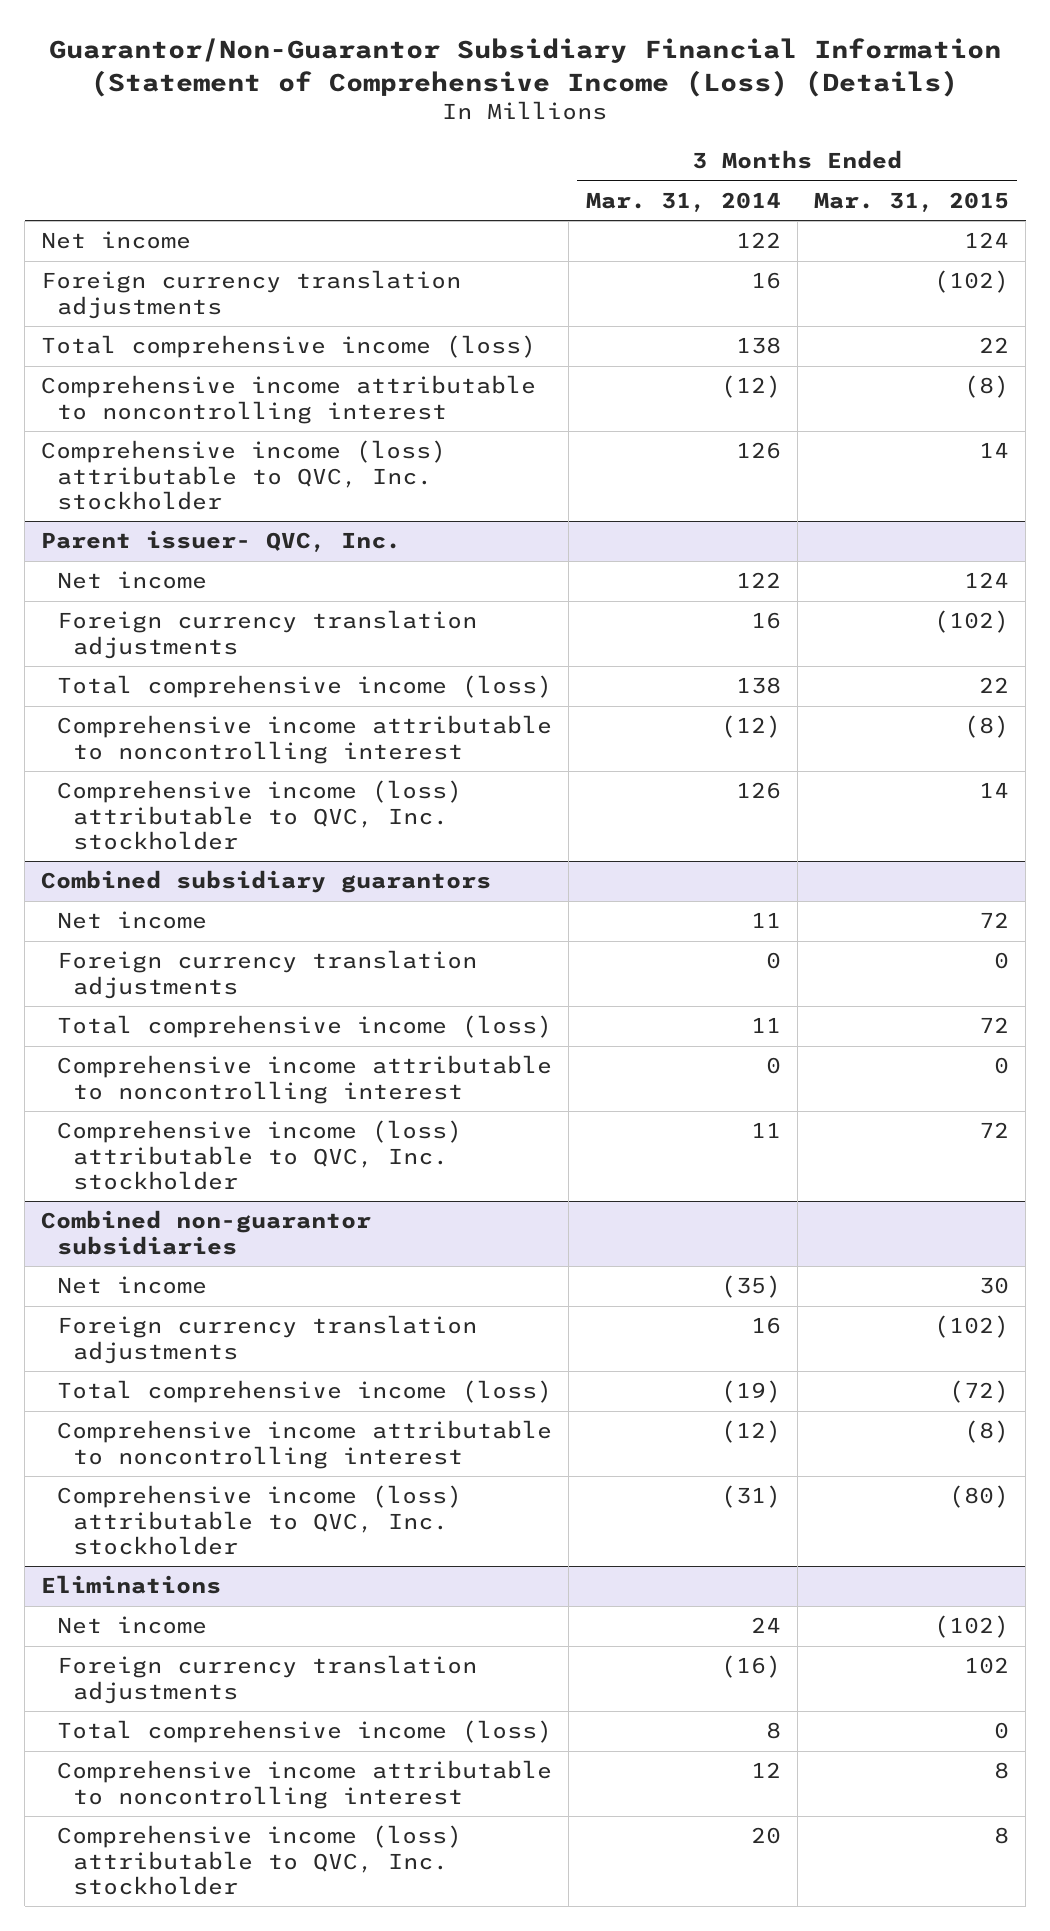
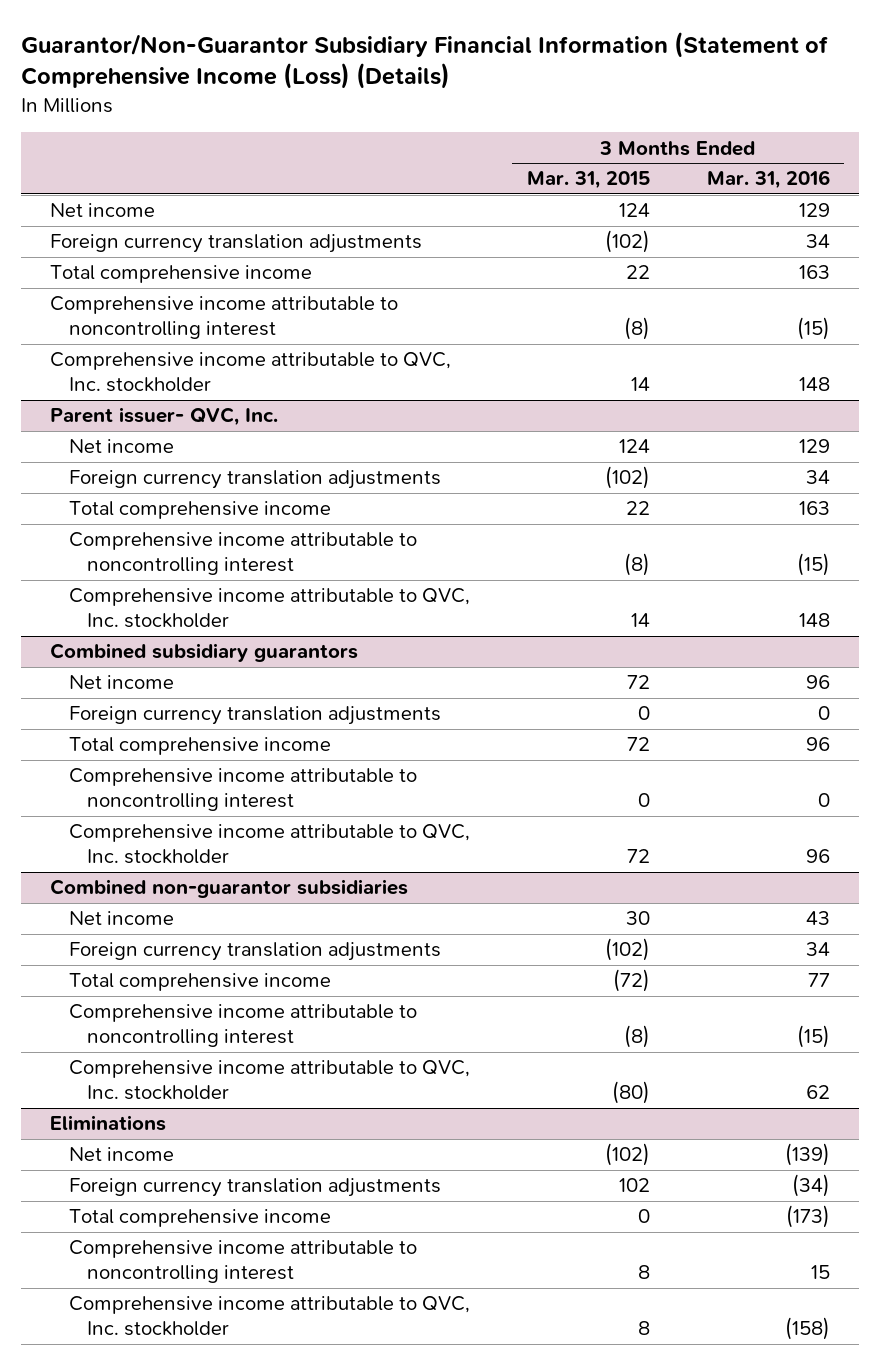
[585,191,781,212] Mar. 31, 2014 -> none
none -> [707,170,831,190] Mar. 31, 2016
[41,335,537,359] Total comprehensive income (loss) -> [49,265,312,284] Total comprehensive income
[41,440,447,510] Comprehensive income (loss) attributable to QVC, Inc. stockholder -> [49,352,451,393] Comprehensive income attributable to QVC, Inc. stockholder
[57,675,553,699] Total comprehensive income (loss) -> [68,501,331,520] Total comprehensive income
[57,780,463,850] Comprehensive income (loss) attributable to QVC, Inc. stockholder -> [68,588,470,629] Comprehensive income attributable to QVC, Inc. stockholder
[57,1015,553,1039] Total comprehensive income (loss) -> [68,737,331,756] Total comprehensive income
[57,1120,463,1190] Comprehensive income (loss) attributable to QVC, Inc. stockholder -> [68,824,470,865] Comprehensive income attributable to QVC, Inc. stockholder
[57,1380,553,1404] Total comprehensive income (loss) -> [68,973,331,992] Total comprehensive income
[57,1485,463,1555] Comprehensive income (loss) attributable to QVC, Inc. stockholder -> [68,1060,470,1101] Comprehensive income attributable to QVC, Inc. stockholder
[57,1720,553,1744] Total comprehensive income (loss) -> [68,1209,331,1228] Total comprehensive income
[57,1825,463,1895] Comprehensive income (loss) attributable to QVC, Inc. stockholder -> [68,1296,470,1337] Comprehensive income attributable to QVC, Inc. stockholder

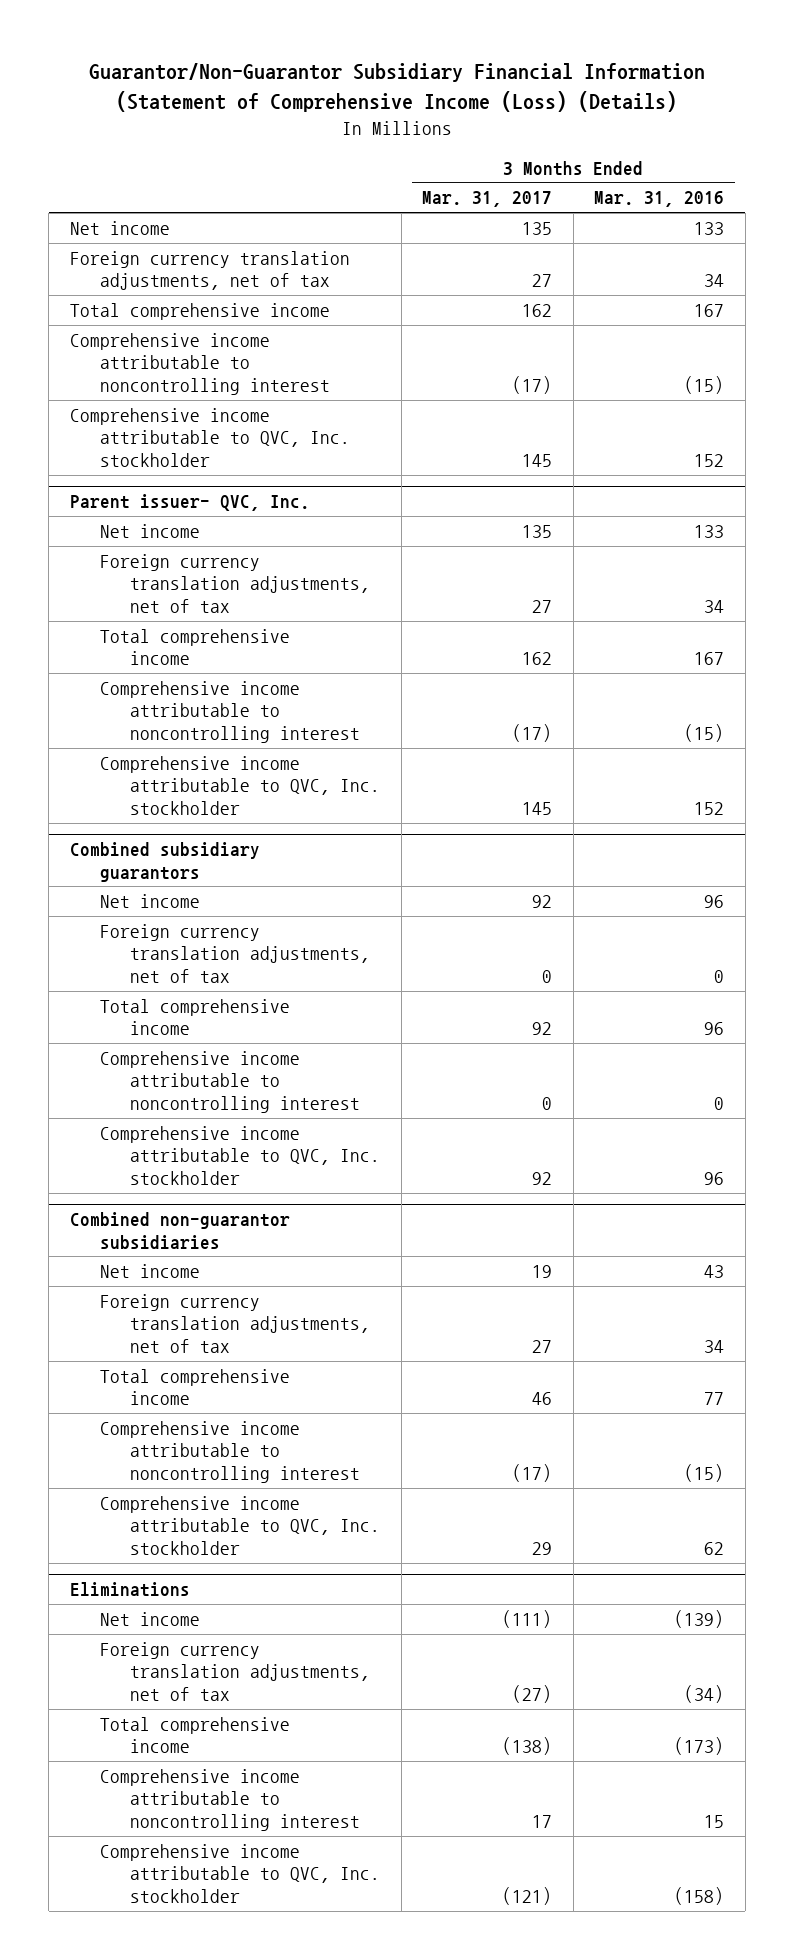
[526,171,650,190] Mar. 31, 2015 -> none
none -> [422,191,553,208] Mar. 31, 2017
[799,203,831,218] 129 -> [694,221,725,235] 133
[49,234,422,254] Foreign currency translation adjustments -> [69,250,350,291] Foreign currency translation adjustments, net of tax
[799,265,831,280] 163 -> [694,303,725,317] 167
[799,377,831,392] 148 -> [694,453,725,467] 152
[799,439,831,454] 129 -> [694,524,725,538] 133
[68,470,441,490] Foreign currency translation adjustments -> [100,553,371,613] Foreign currency translation adjustments, net of tax
[799,501,831,516] 163 -> [694,652,725,666] 167
[799,613,831,628] 148 -> [694,801,725,815] 152
[68,706,441,726] Foreign currency translation adjustments -> [100,923,371,983] Foreign currency translation adjustments, net of tax
[68,942,441,962] Foreign currency translation adjustments -> [100,1293,371,1353] Foreign currency translation adjustments, net of tax
[68,1178,441,1198] Foreign currency translation adjustments -> [100,1641,371,1701] Foreign currency translation adjustments, net of tax

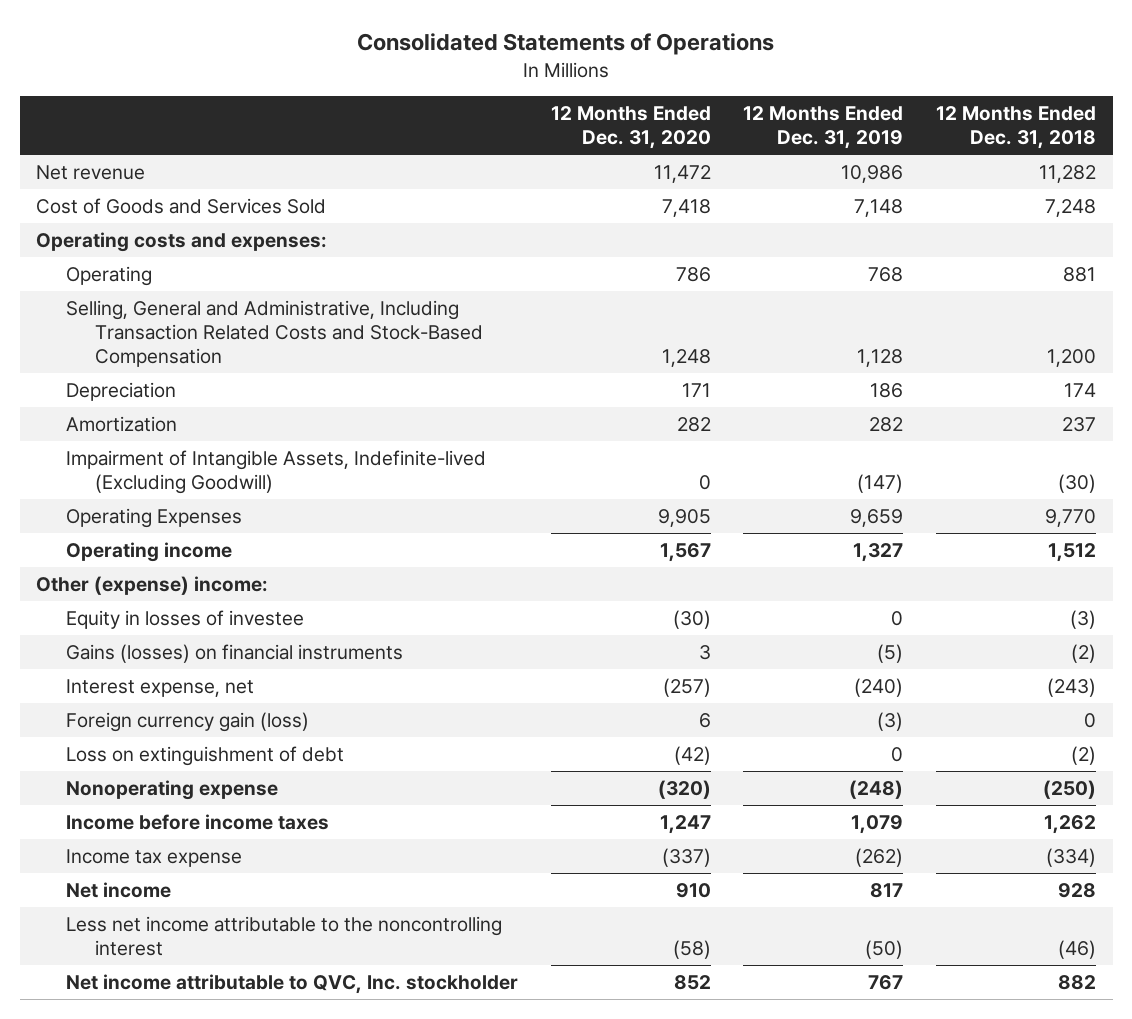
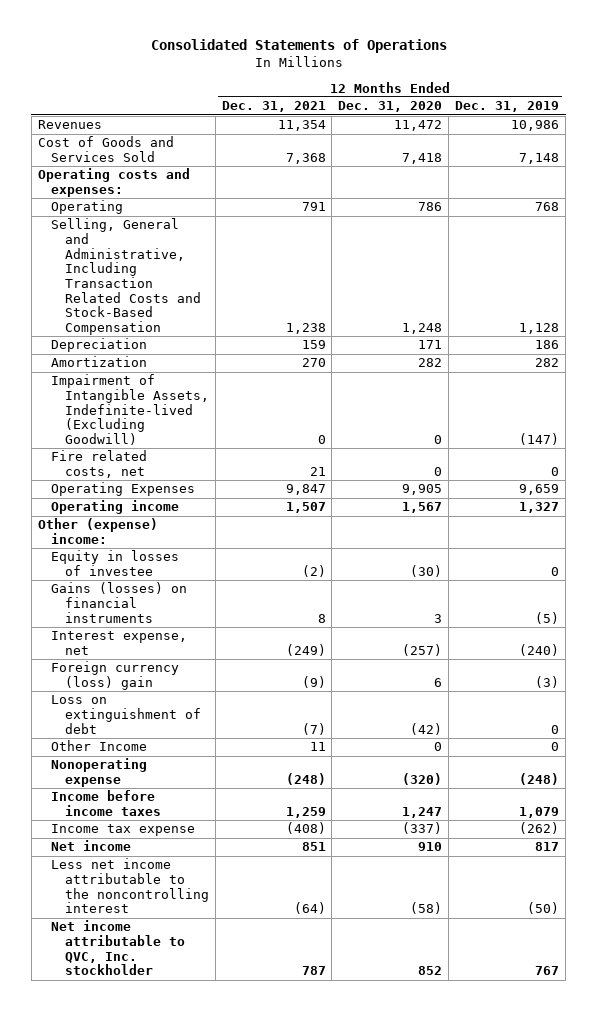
[936,106,1097,150] 12 Months Ended Dec. 31, 2018 -> none
none -> [221,101,326,113] Dec. 31, 2021
[35,165,145,181] Net revenue -> [37,120,102,130] Revenues
none -> [51,450,148,478] Fire related costs, net
[65,712,309,733] Foreign currency gain (loss) -> [51,661,180,690] Foreign currency (loss) gain
none -> [51,740,148,752] Other Income

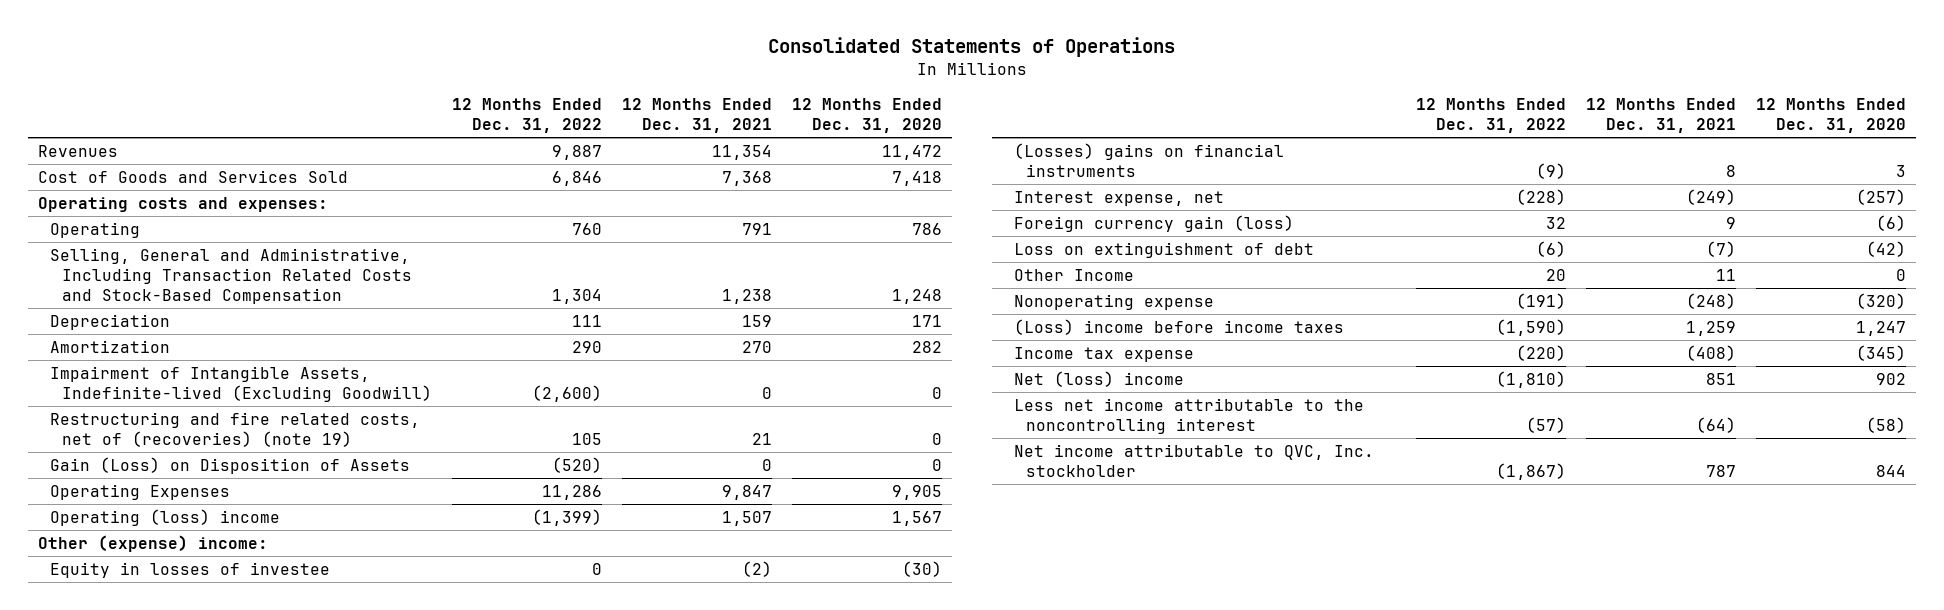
[455,101,560,113] Dec. 31, 2019 -> none
none -> [451,98,602,134] 12 Months Ended Dec. 31, 2022
[51,450,148,478] Fire related costs, net -> [50,411,421,448] Restructuring and fire related costs, net of (recoveries) (note 19)
none -> [50,456,411,474] Gain (Loss) on Disposition of Assets
[51,500,180,515] Operating income -> [50,508,281,526] Operating (loss) income
[51,582,188,623] Gains (losses) on financial instruments -> [1014,142,1285,178] (Losses) gains on financial instruments
[51,661,180,690] Foreign currency (loss) gain -> [1014,214,1295,232] Foreign currency gain (loss)
[301,675,326,688] (9) -> [1726,216,1737,229] 9
[434,677,443,687] 6 -> [1876,214,1907,231] (6)
[51,790,161,816] Income before income taxes -> [1014,318,1345,335] (Loss) income before income taxes
[402,822,443,835] (337) -> [1856,344,1907,361] (345)
[51,840,132,852] Net income -> [1014,370,1185,387] Net (loss) income
[418,842,443,852] 910 -> [1876,372,1907,385] 902
[418,966,443,976] 852 -> [1876,465,1907,478] 844

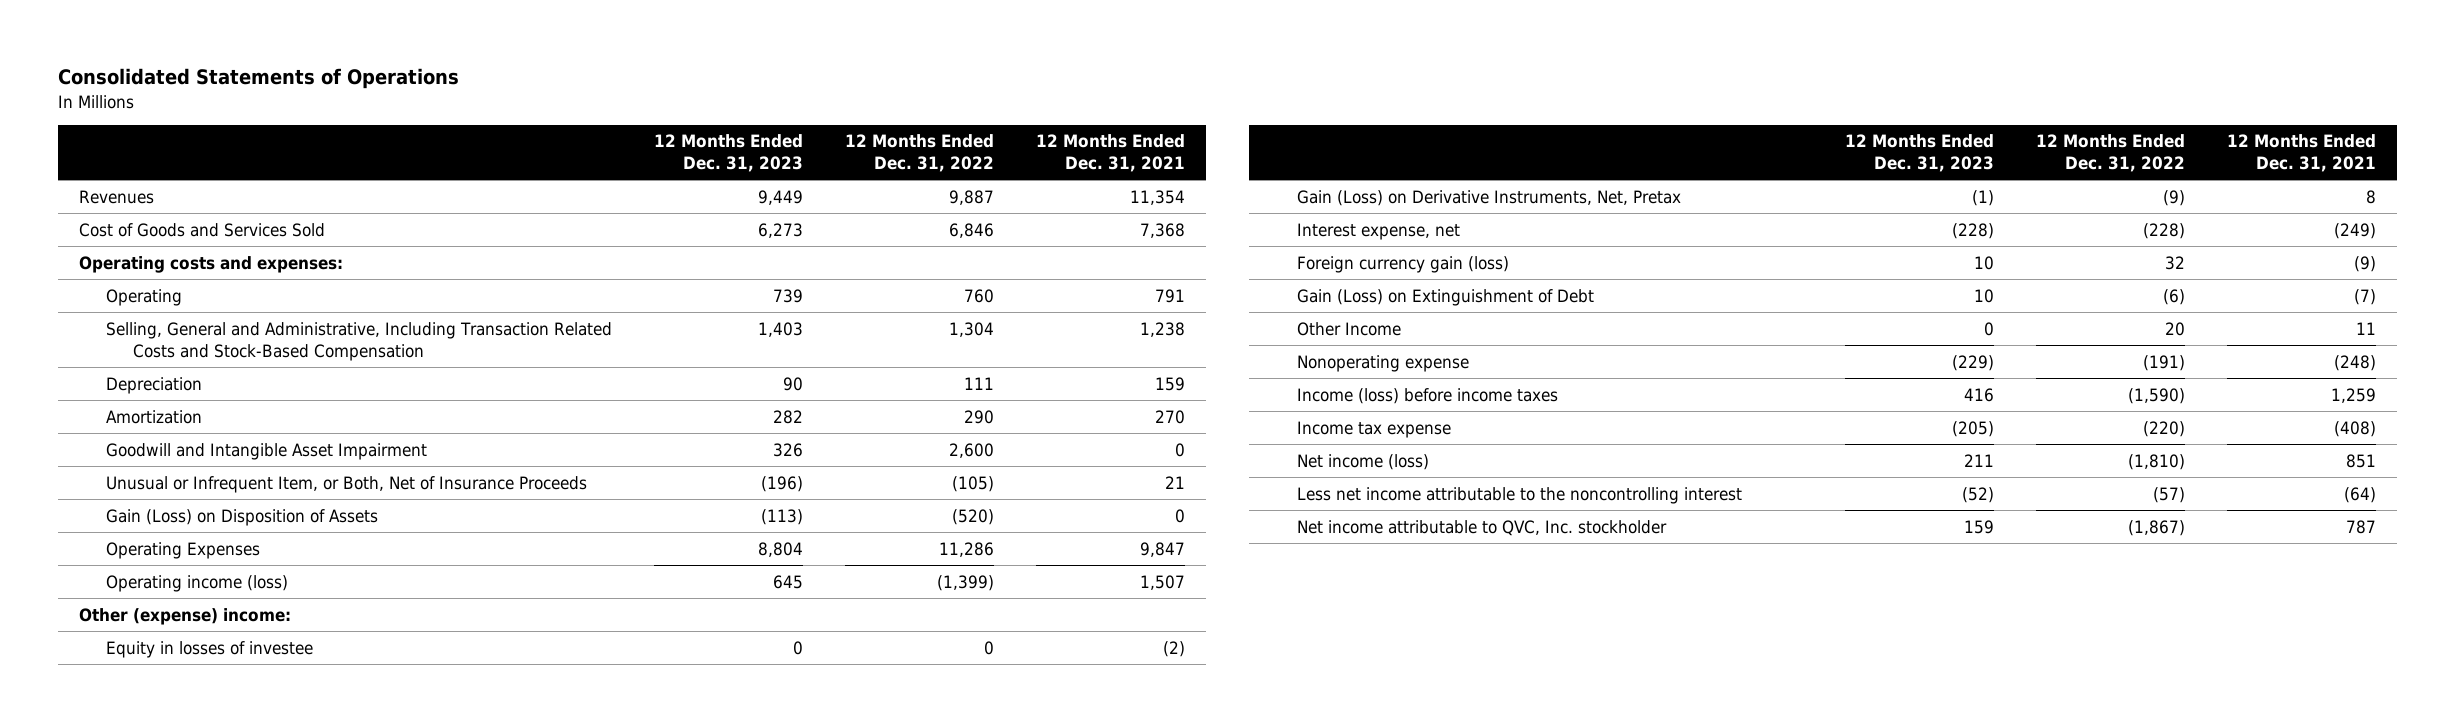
[792,98,943,134] 12 Months Ended Dec. 31, 2020 -> none
none -> [653,134,803,173] 12 Months Ended Dec. 31, 2023
[50,365,432,403] Impairment of Intangible Assets, Indefinite-lived (Excluding Goodwill) -> none
[50,411,421,448] Restructuring and fire related costs, net of (recoveries) (note 19) -> none
none -> [105,442,427,460] Goodwill and Intangible Asset Impairment
none -> [105,475,587,493] Unusual or Infrequent Item, or Both, Net of Insurance Proceeds
[50,508,281,526] Operating (loss) income -> [105,574,288,592] Operating income (loss)
[1014,142,1285,178] (Losses) gains on financial instruments -> [1296,189,1681,206] Gain (Loss) on Derivative Instruments, Net, Pretax
[1726,216,1737,229] 9 -> [2353,255,2376,272] (9)
[1014,241,1315,258] Loss on extinguishment of debt -> [1296,288,1594,306] Gain (Loss) on Extinguishment of Debt
[1014,318,1345,335] (Loss) income before income taxes -> [1296,387,1558,404] Income (loss) before income taxes
[1014,370,1185,387] Net (loss) income -> [1296,453,1429,470] Net income (loss)

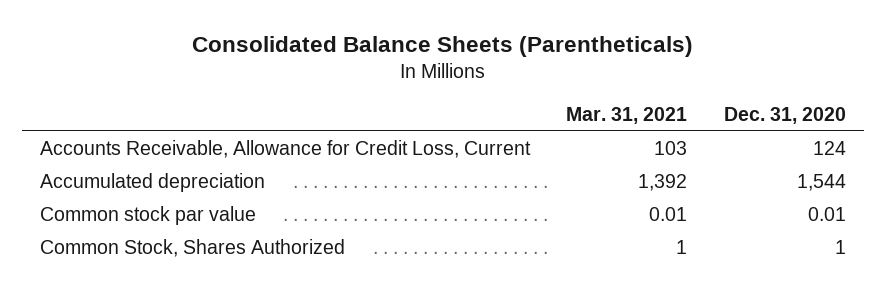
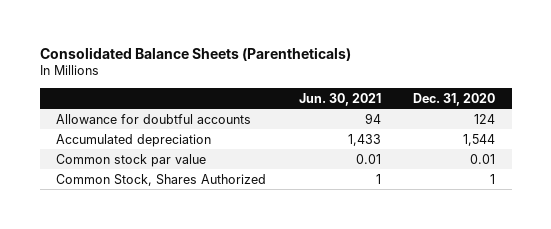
[566,106,688,124] Mar. 31, 2021 -> none
none -> [298,92,381,106] Jun. 30, 2021
[39,140,531,159] Accounts Receivable, Allowance for Credit Loss, Current -> [55,113,251,124] Allowance for doubtful accounts

